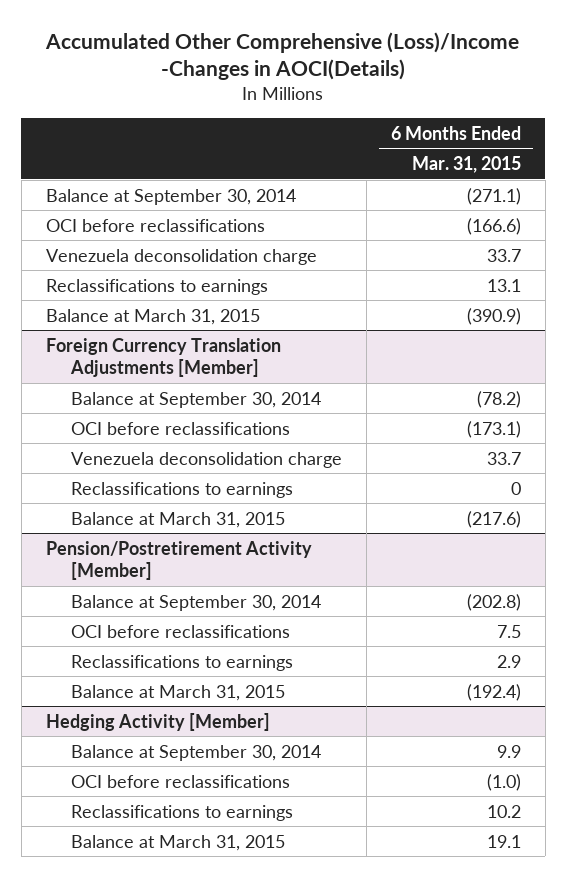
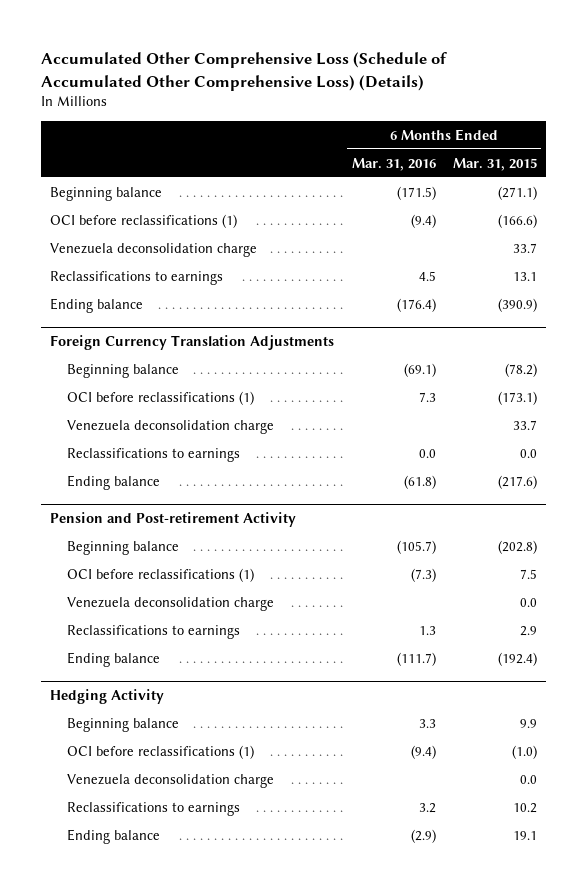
[45,31,520,81] Accumulated Other Comprehensive (Loss)/Income -Changes in AOCI(Details) -> [41,52,448,91] Accumulated Other Comprehensive Loss (Schedule of Accumulated Other Comprehensive Loss) (Details)
none -> [351,157,436,171] Mar. 31, 2016
[45,188,296,205] Balance at September 30, 2014 -> [50,186,163,201] Beginning balance
[45,218,265,232] OCI before reclassifications -> [50,213,238,228] OCI before reclassifications (1)
[45,308,260,325] Balance at March 31, 2015 -> [50,297,144,313] Ending balance
[45,337,281,377] Foreign Currency Translation Adjustments [Member] -> [50,334,335,350] Foreign Currency Translation Adjustments
[71,391,322,408] Balance at September 30, 2014 -> [67,363,180,378] Beginning balance
[71,421,291,435] OCI before reclassifications -> [67,390,255,405] OCI before reclassifications (1)
[510,481,521,495] 0 -> [520,448,538,458] 0.0
[71,511,286,528] Balance at March 31, 2015 -> [67,474,161,490] Ending balance
[45,540,312,580] Pension/Postretirement Activity [Member] -> [50,511,297,527] Pension and Post-retirement Activity
[71,594,322,611] Balance at September 30, 2014 -> [67,540,180,555] Beginning balance
[71,624,291,638] OCI before reclassifications -> [67,567,255,582] OCI before reclassifications (1)
none -> [67,596,275,611] Venezuela deconsolidation charge
[71,684,286,701] Balance at March 31, 2015 -> [67,651,161,667] Ending balance
[45,712,270,731] Hedging Activity [Member] -> [50,688,165,704] Hedging Activity
[71,744,322,761] Balance at September 30, 2014 -> [67,717,180,732] Beginning balance
[71,774,291,788] OCI before reclassifications -> [67,744,255,759] OCI before reclassifications (1)
none -> [67,773,275,788] Venezuela deconsolidation charge
[71,834,286,851] Balance at March 31, 2015 -> [67,828,161,844] Ending balance

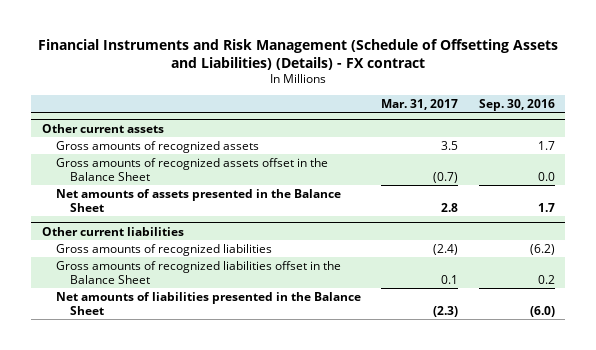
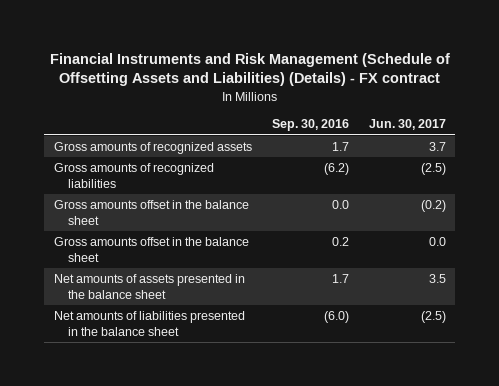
[381,98,459,110] Mar. 31, 2017 -> none
none -> [368,119,446,131] Jun. 30, 2017
[41,123,164,133] Other current assets -> none
[55,157,328,181] Gross amounts of recognized assets offset in the Balance Sheet -> none
[55,188,341,212] Net amounts of assets presented in the Balance Sheet -> none
[41,226,184,236] Other current liabilities -> none
none -> [53,200,249,226] Gross amounts offset in the balance sheet
[55,260,341,284] Gross amounts of recognized liabilities offset in the Balance Sheet -> [53,237,249,263] Gross amounts offset in the balance sheet
none -> [53,274,245,300] Net amounts of assets presented in the balance sheet
[55,291,361,315] Net amounts of liabilities presented in the Balance Sheet -> [53,311,245,337] Net amounts of liabilities presented in the balance sheet

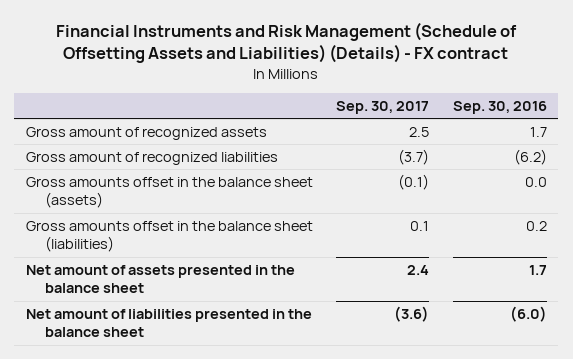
[368,119,446,131] Jun. 30, 2017 -> none
none -> [336,101,430,115] Sep. 30, 2017
[53,142,252,155] Gross amounts of recognized assets -> [26,126,268,140] Gross amount of recognized assets
[53,163,214,189] Gross amounts of recognized liabilities -> [26,151,279,165] Gross amount of recognized liabilities
[53,200,249,226] Gross amounts offset in the balance sheet -> [26,176,314,209] Gross amounts offset in the balance sheet (assets)
[53,237,249,263] Gross amounts offset in the balance sheet -> [26,220,314,253] Gross amounts offset in the balance sheet (liabilities)
[53,274,245,300] Net amounts of assets presented in the balance sheet -> [26,264,296,294] Net amount of assets presented in the balance sheet
[53,311,245,337] Net amounts of liabilities presented in the balance sheet -> [26,308,313,338] Net amount of liabilities presented in the balance sheet

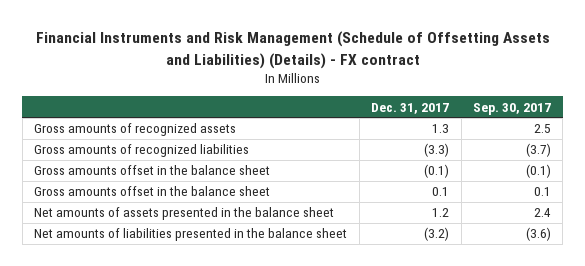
[452,101,547,115] Sep. 30, 2016 -> none
none -> [371,102,450,114] Dec. 31, 2017
[26,126,268,140] Gross amount of recognized assets -> [34,123,237,137] Gross amounts of recognized assets
[26,151,279,165] Gross amount of recognized liabilities -> [34,144,250,158] Gross amounts of recognized liabilities
[26,176,314,209] Gross amounts offset in the balance sheet (assets) -> [34,165,271,176] Gross amounts offset in the balance sheet
[26,220,314,253] Gross amounts offset in the balance sheet (liabilities) -> [34,186,271,197] Gross amounts offset in the balance sheet
[26,264,296,294] Net amount of assets presented in the balance sheet -> [34,207,335,221] Net amounts of assets presented in the balance sheet
[26,308,313,338] Net amount of liabilities presented in the balance sheet -> [34,228,348,242] Net amounts of liabilities presented in the balance sheet

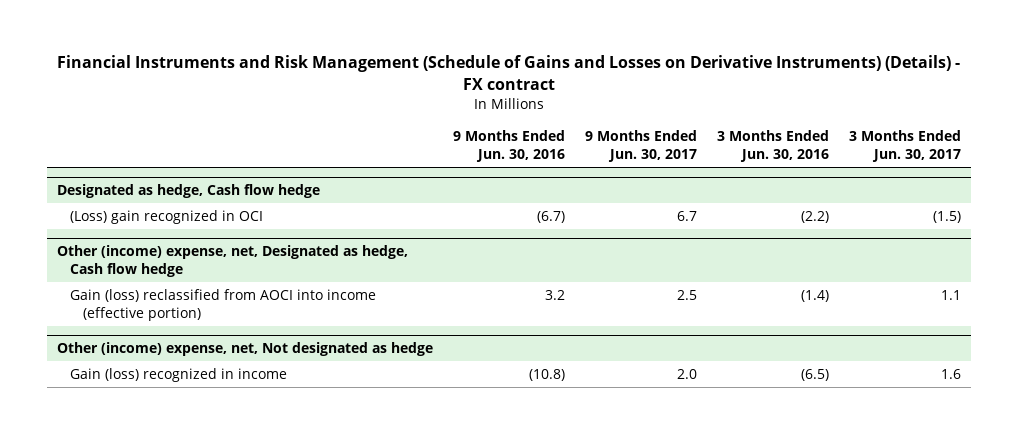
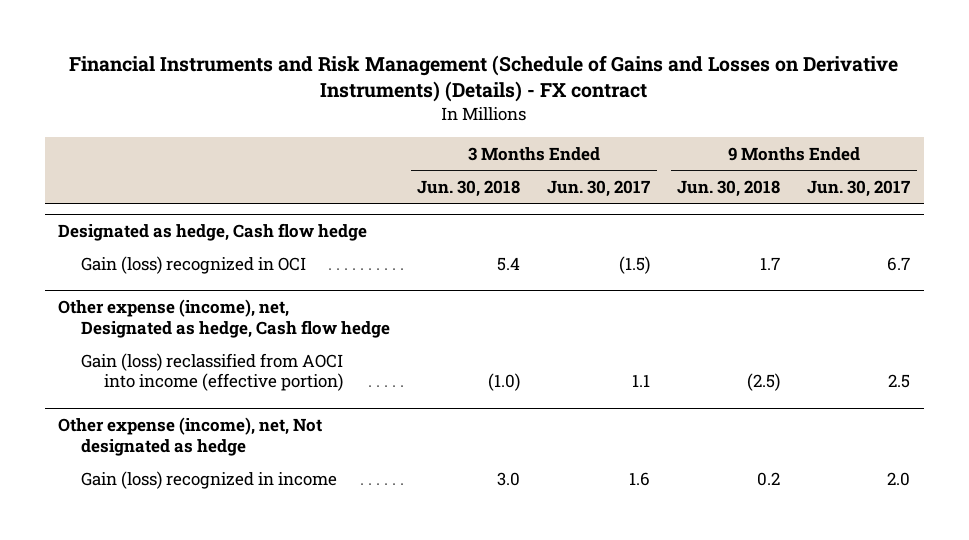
[452,129,565,162] 9 Months Ended Jun. 30, 2016 -> none
[716,129,829,162] 3 Months Ended Jun. 30, 2016 -> none
none -> [417,179,521,197] Jun. 30, 2018
none -> [677,179,781,197] Jun. 30, 2018
[69,210,263,225] (Loss) gain recognized in OCI -> [81,255,307,274] Gain (loss) recognized in OCI
[56,245,408,278] Other (income) expense, net, Designated as hedge, Cash flow hedge -> [58,298,391,338] Other expense (income), net, Designated as hedge, Cash flow hedge
[56,342,433,357] Other (income) expense, net, Not designated as hedge -> [58,416,323,456] Other expense (income), net, Not designated as hedge

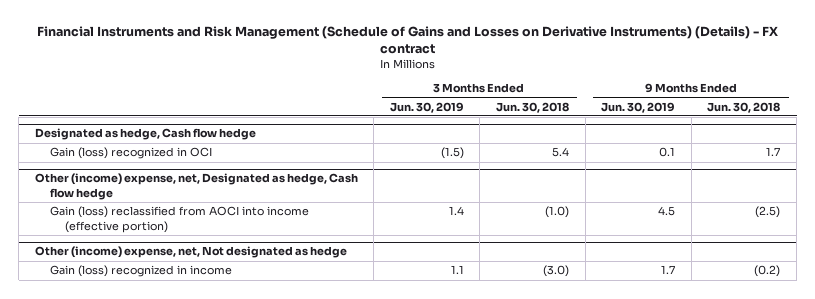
[547,179,651,197] Jun. 30, 2017 -> none
[807,179,911,197] Jun. 30, 2017 -> none
none -> [389,101,464,113] Jun. 30, 2019
none -> [601,101,676,113] Jun. 30, 2019
[58,298,391,338] Other expense (income), net, Designated as hedge, Cash flow hedge -> [34,173,358,200] Other (income) expense, net, Designated as hedge, Cash flow hedge
[58,416,323,456] Other expense (income), net, Not designated as hedge -> [34,246,347,259] Other (income) expense, net, Not designated as hedge
[497,471,521,486] 3.0 -> [543,265,570,278] (3.0)
[757,471,781,486] 0.2 -> [754,265,781,278] (0.2)

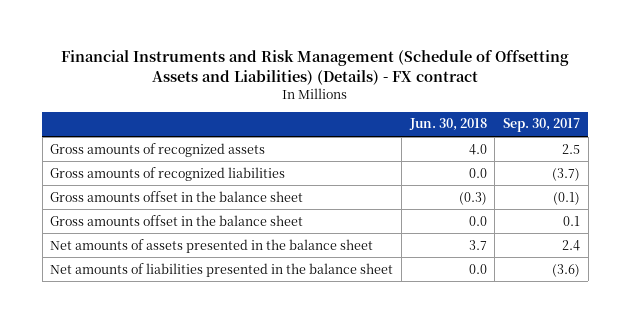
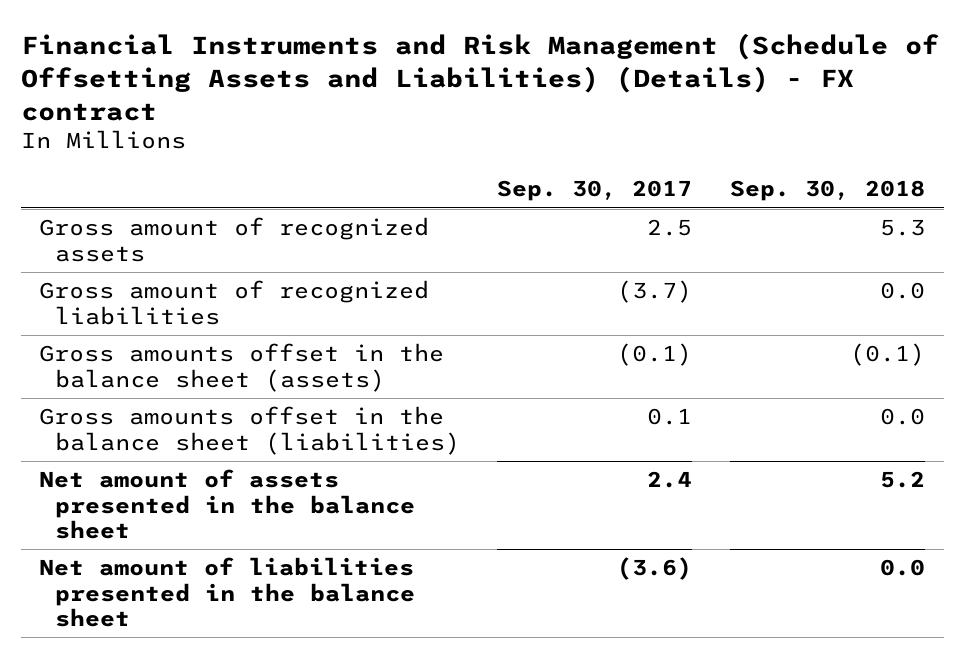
[408,118,487,132] Jun. 30, 2018 -> none
none -> [729,180,925,202] Sep. 30, 2018
[50,142,266,157] Gross amounts of recognized assets -> [39,217,430,262] Gross amount of recognized assets
[50,166,286,181] Gross amounts of recognized liabilities -> [39,280,430,325] Gross amount of recognized liabilities
[50,190,304,202] Gross amounts offset in the balance sheet -> [39,343,445,392] Gross amounts offset in the balance sheet (assets)
[50,214,304,226] Gross amounts offset in the balance sheet -> [39,406,460,455] Gross amounts offset in the balance sheet (liabilities)
[50,238,374,253] Net amounts of assets presented in the balance sheet -> [39,469,415,539] Net amount of assets presented in the balance sheet
[50,262,394,277] Net amounts of liabilities presented in the balance sheet -> [39,557,415,627] Net amount of liabilities presented in the balance sheet

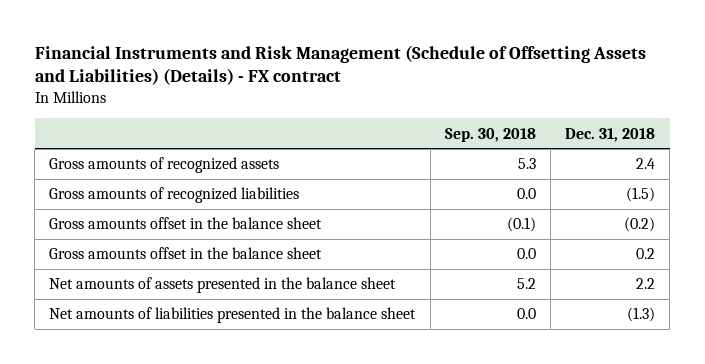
[497,180,693,202] Sep. 30, 2017 -> none
none -> [565,127,656,142] Dec. 31, 2018
[39,217,430,262] Gross amount of recognized assets -> [49,157,280,174] Gross amounts of recognized assets
[39,280,430,325] Gross amount of recognized liabilities -> [49,187,300,204] Gross amounts of recognized liabilities
[39,343,445,392] Gross amounts offset in the balance sheet (assets) -> [49,217,323,230] Gross amounts offset in the balance sheet
[39,406,460,455] Gross amounts offset in the balance sheet (liabilities) -> [49,247,323,260] Gross amounts offset in the balance sheet
[39,469,415,539] Net amount of assets presented in the balance sheet -> [49,277,397,294] Net amounts of assets presented in the balance sheet
[39,557,415,627] Net amount of liabilities presented in the balance sheet -> [49,307,417,324] Net amounts of liabilities presented in the balance sheet

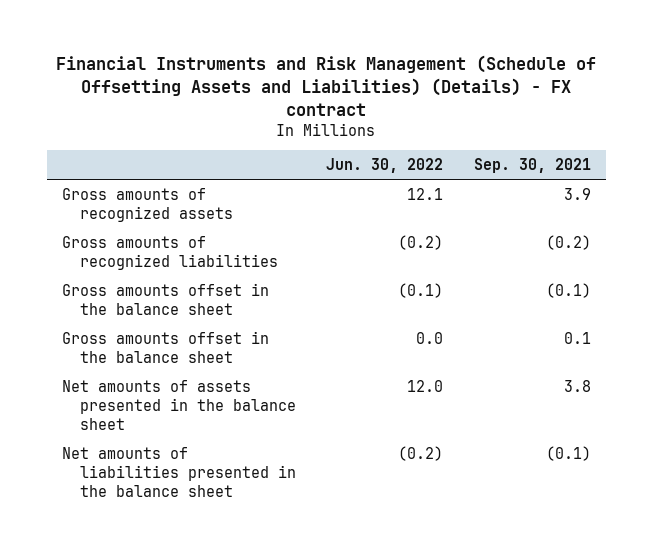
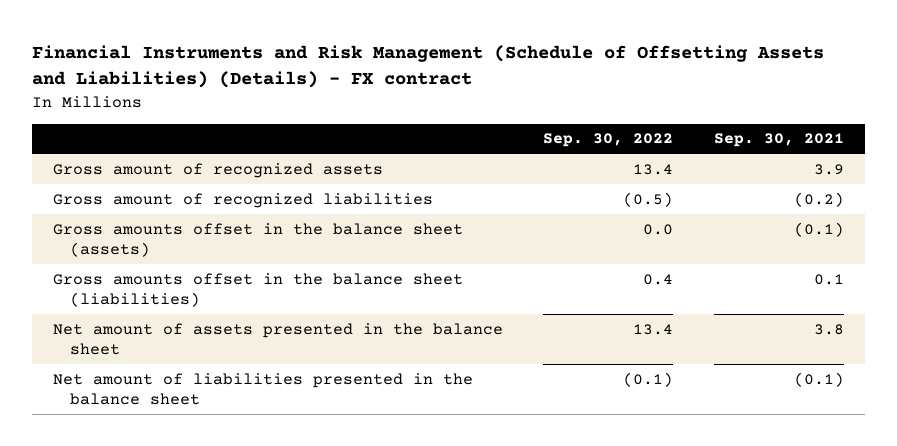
[326,158,444,174] Jun. 30, 2022 -> none
none -> [543,133,674,148] Sep. 30, 2022
[62,187,233,222] Gross amounts of recognized assets -> [52,162,383,178] Gross amount of recognized assets
[62,235,278,270] Gross amounts of recognized liabilities -> [52,192,433,208] Gross amount of recognized liabilities
[62,282,270,315] Gross amounts offset in the balance sheet -> [52,222,463,258] Gross amounts offset in the balance sheet (assets)
[62,330,270,363] Gross amounts offset in the balance sheet -> [52,272,463,308] Gross amounts offset in the balance sheet (liabilities)
[62,379,296,430] Net amounts of assets presented in the balance sheet -> [52,322,503,356] Net amount of assets presented in the balance sheet
[62,446,296,497] Net amounts of liabilities presented in the balance sheet -> [52,372,473,406] Net amount of liabilities presented in the balance sheet

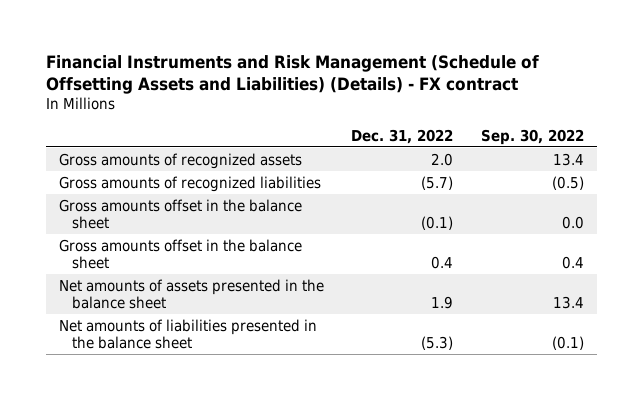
[714,133,845,148] Sep. 30, 2021 -> none
none -> [351,128,454,144] Dec. 31, 2022
[52,162,383,178] Gross amount of recognized assets -> [59,152,303,169] Gross amounts of recognized assets
[52,192,433,208] Gross amount of recognized liabilities -> [59,175,322,192] Gross amounts of recognized liabilities
[52,222,463,258] Gross amounts offset in the balance sheet (assets) -> [59,198,303,229] Gross amounts offset in the balance sheet
[52,272,463,308] Gross amounts offset in the balance sheet (liabilities) -> [59,238,303,269] Gross amounts offset in the balance sheet
[52,322,503,356] Net amount of assets presented in the balance sheet -> [59,278,325,309] Net amounts of assets presented in the balance sheet
[52,372,473,406] Net amount of liabilities presented in the balance sheet -> [59,318,318,349] Net amounts of liabilities presented in the balance sheet

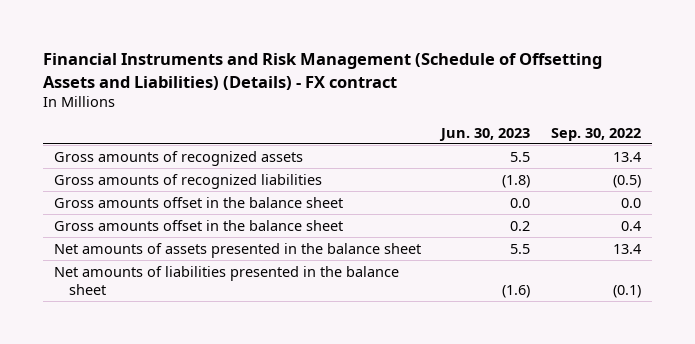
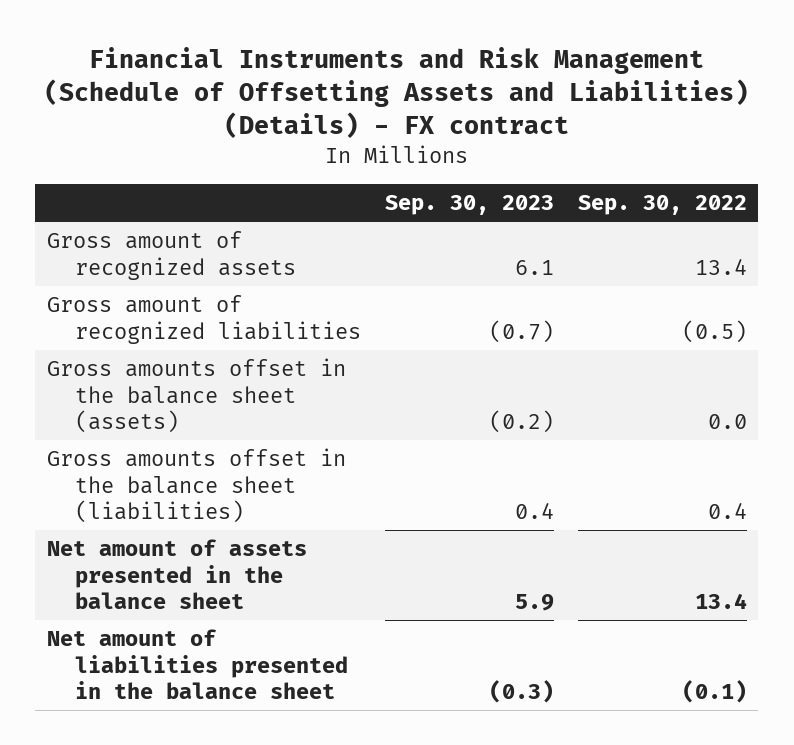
[439,127,531,141] Jun. 30, 2023 -> none
none -> [384,195,554,216] Sep. 30, 2023
[53,150,303,166] Gross amounts of recognized assets -> [47,231,296,280] Gross amount of recognized assets
[53,173,322,189] Gross amounts of recognized liabilities -> [47,295,361,344] Gross amount of recognized liabilities
[53,196,343,208] Gross amounts offset in the balance sheet -> [47,358,347,434] Gross amounts offset in the balance sheet (assets)
[53,219,343,231] Gross amounts offset in the balance sheet -> [47,448,347,524] Gross amounts offset in the balance sheet (liabilities)
[53,242,421,258] Net amounts of assets presented in the balance sheet -> [47,539,308,610] Net amount of assets presented in the balance sheet
[53,265,399,295] Net amounts of liabilities presented in the balance sheet -> [47,629,348,700] Net amount of liabilities presented in the balance sheet

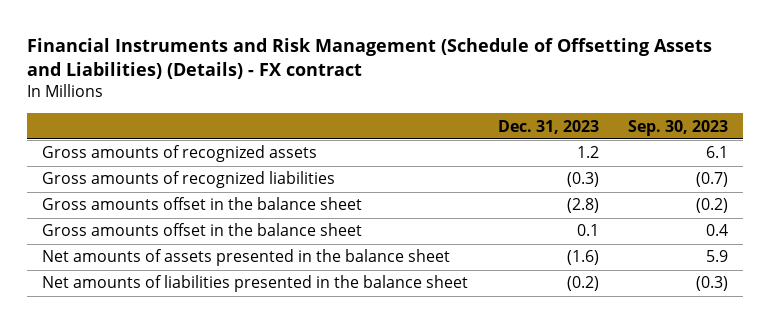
[577,195,747,216] Sep. 30, 2022 -> none
none -> [497,119,599,134] Dec. 31, 2023
[47,231,296,280] Gross amount of recognized assets -> [41,145,317,163] Gross amounts of recognized assets
[47,295,361,344] Gross amount of recognized liabilities -> [41,171,335,189] Gross amounts of recognized liabilities
[47,358,347,434] Gross amounts offset in the balance sheet (assets) -> [41,197,362,211] Gross amounts offset in the balance sheet
[47,448,347,524] Gross amounts offset in the balance sheet (liabilities) -> [41,223,362,237] Gross amounts offset in the balance sheet
[47,539,308,610] Net amount of assets presented in the balance sheet -> [41,249,450,267] Net amounts of assets presented in the balance sheet
[47,629,348,700] Net amount of liabilities presented in the balance sheet -> [41,275,468,293] Net amounts of liabilities presented in the balance sheet

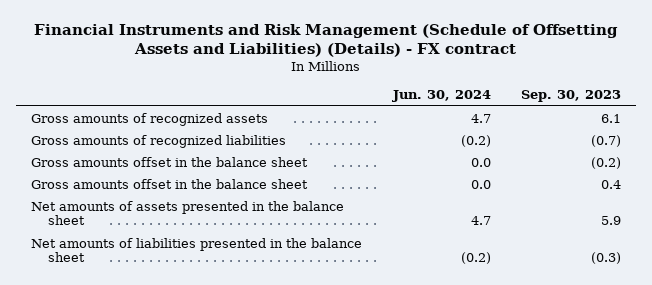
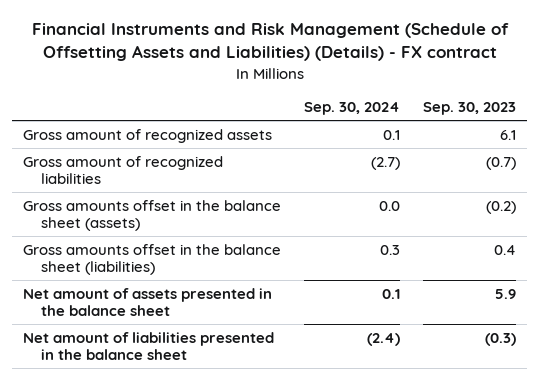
[391,90,491,103] Jun. 30, 2024 -> none
none -> [304,102,401,116] Sep. 30, 2024
[31,112,269,126] Gross amounts of recognized assets -> [23,128,273,143] Gross amount of recognized assets
[31,134,287,148] Gross amounts of recognized liabilities -> [23,155,224,184] Gross amount of recognized liabilities
[31,156,309,167] Gross amounts offset in the balance sheet -> [23,199,282,231] Gross amounts offset in the balance sheet (assets)
[31,178,309,189] Gross amounts offset in the balance sheet -> [23,243,282,275] Gross amounts offset in the balance sheet (liabilities)
[31,200,345,226] Net amounts of assets presented in the balance sheet -> [23,287,273,316] Net amount of assets presented in the balance sheet
[31,237,363,263] Net amounts of liabilities presented in the balance sheet -> [23,331,275,360] Net amount of liabilities presented in the balance sheet

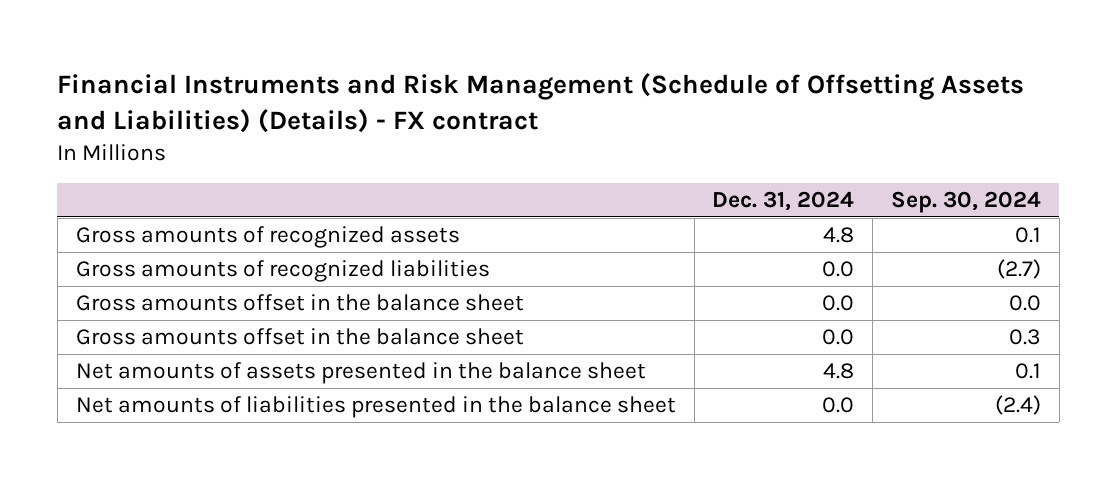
[422,102,516,116] Sep. 30, 2023 -> none
none -> [712,190,855,211] Dec. 31, 2024
[23,128,273,143] Gross amount of recognized assets -> [75,226,460,249] Gross amounts of recognized assets
[23,155,224,184] Gross amount of recognized liabilities -> [75,260,490,283] Gross amounts of recognized liabilities
[23,199,282,231] Gross amounts offset in the balance sheet (assets) -> [75,294,524,312] Gross amounts offset in the balance sheet
[23,243,282,275] Gross amounts offset in the balance sheet (liabilities) -> [75,328,524,346] Gross amounts offset in the balance sheet
[23,287,273,316] Net amount of assets presented in the balance sheet -> [75,362,646,385] Net amounts of assets presented in the balance sheet
[23,331,275,360] Net amount of liabilities presented in the balance sheet -> [75,396,676,419] Net amounts of liabilities presented in the balance sheet

